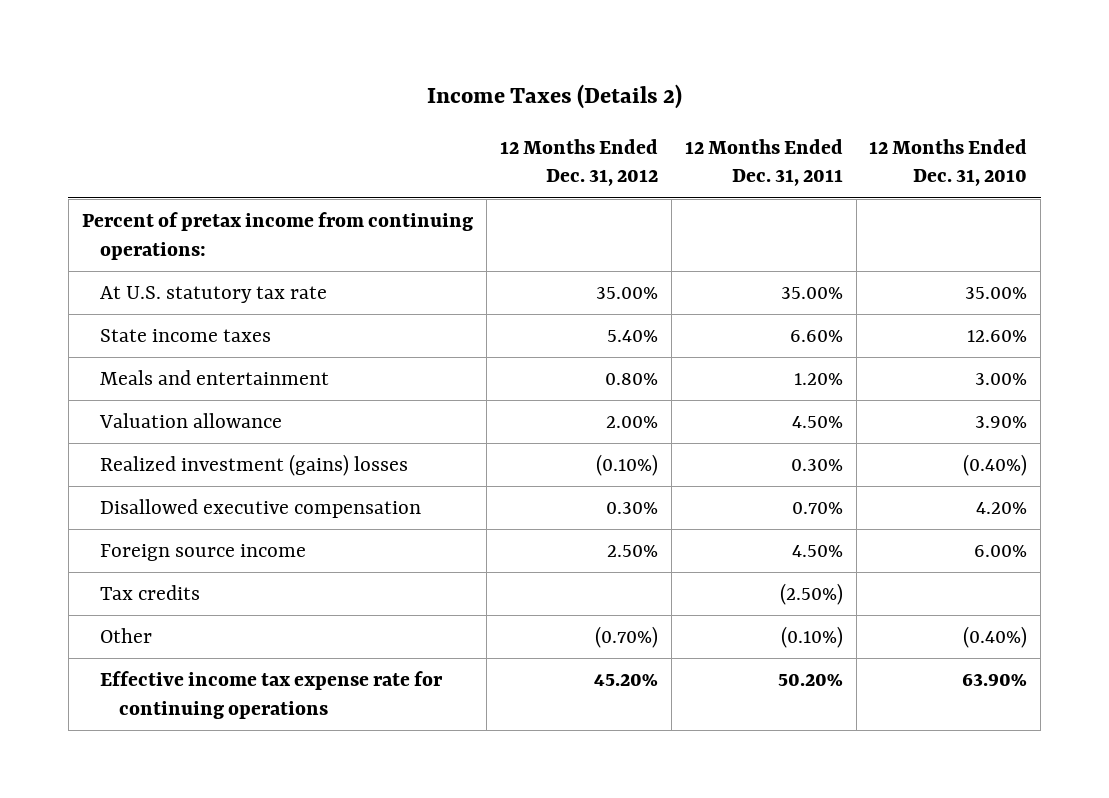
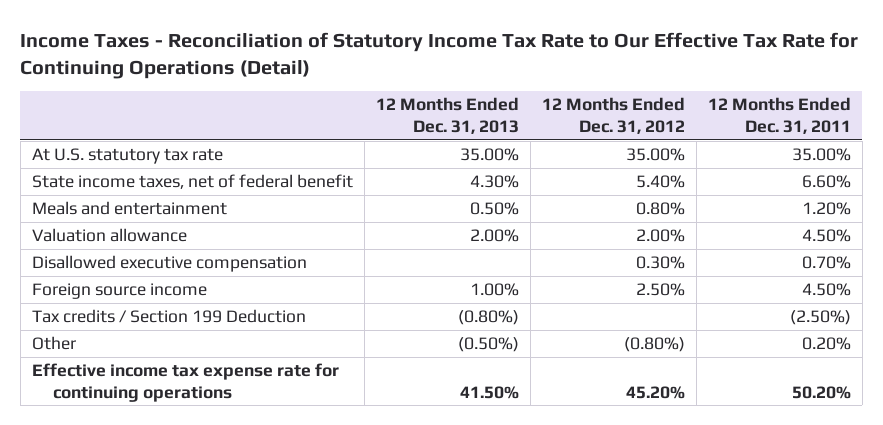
[426,84,682,110] Income Taxes (Details 2) -> [20,32,859,79] Income Taxes - Reconciliation of Statutory Income Tax Rate to Our Effective Tax Rate for Continuing Operations (Detail)
[869,138,1028,187] 12 Months Ended Dec. 31, 2010 -> none
none -> [375,97,519,134] 12 Months Ended Dec. 31, 2013
[81,211,473,260] Percent of pretax income from continuing operations: -> none
[100,328,272,342] State income taxes -> [31,173,353,189] State income taxes, net of federal benefit
[100,453,409,476] Realized investment (gains) losses -> none
[100,584,201,600] Tax credits -> [31,308,306,323] Tax credits / Section 199 Deduction
[594,625,658,648] (0.70%) -> [623,336,685,352] (0.80%)
[780,625,843,648] (0.10%) -> [801,336,851,350] 0.20%

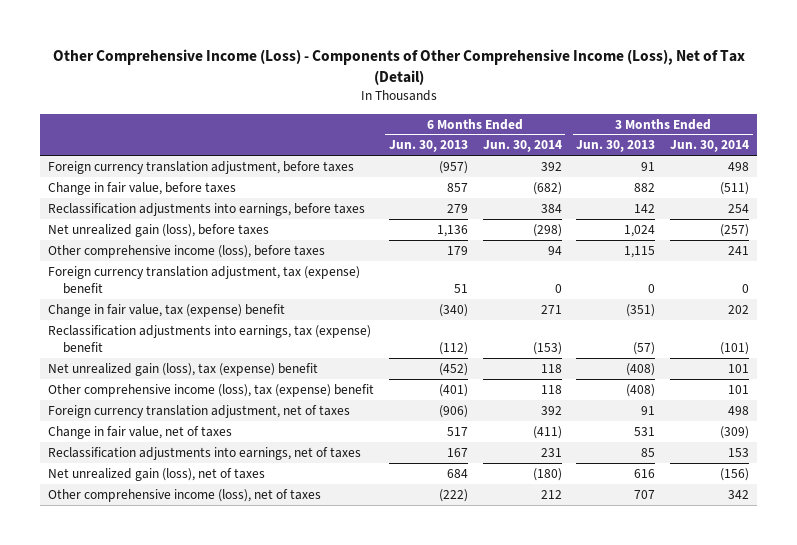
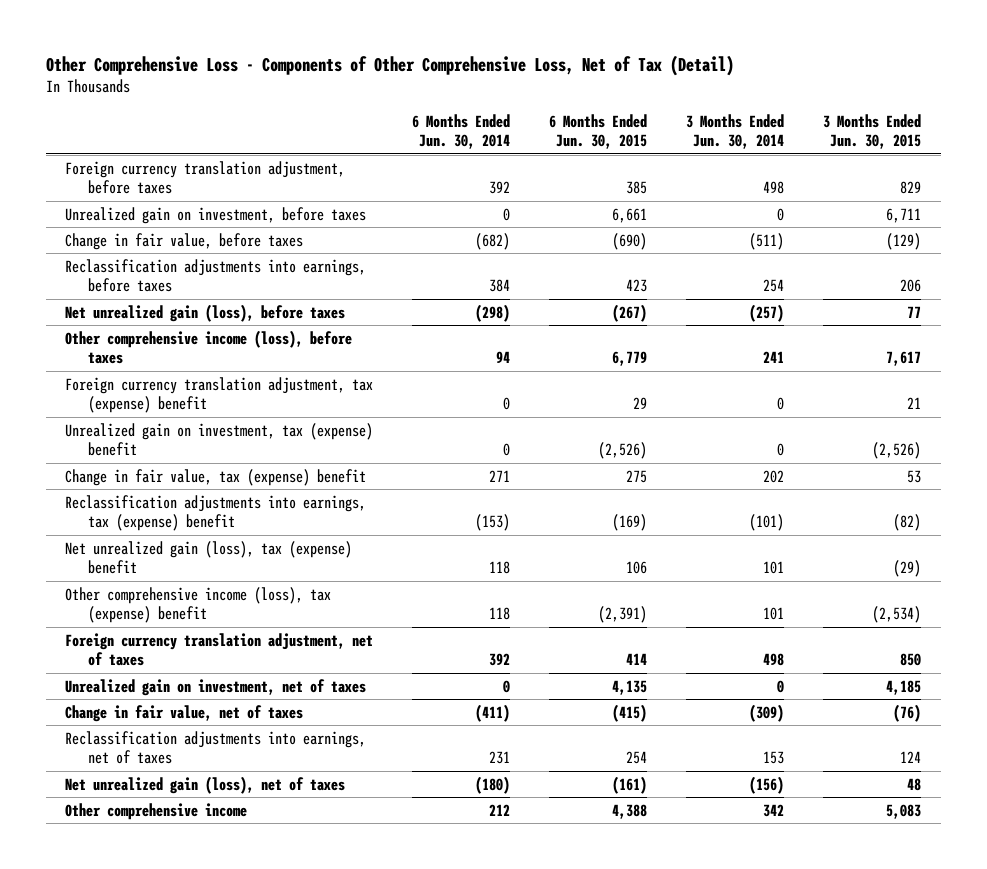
[52,49,745,86] Other Comprehensive Income (Loss) - Components of Other Comprehensive Income (Loss), Net of Tax (Detail) -> [45,54,734,76] Other Comprehensive Loss - Components of Other Comprehensive Loss, Net of Tax (Detail)
[388,140,468,153] Jun. 30, 2013 -> none
[576,140,656,153] Jun. 30, 2013 -> none
none -> [549,113,648,150] 6 Months Ended Jun. 30, 2015
none -> [823,113,922,150] 3 Months Ended Jun. 30, 2015
none -> [65,206,367,224] Unrealized gain on investment, before taxes
none -> [65,422,374,457] Unrealized gain on investment, tax (expense) benefit
none -> [65,678,367,696] Unrealized gain on investment, net of taxes
[47,488,321,502] Other comprehensive income (loss), net of taxes -> [65,802,248,820] Other comprehensive income

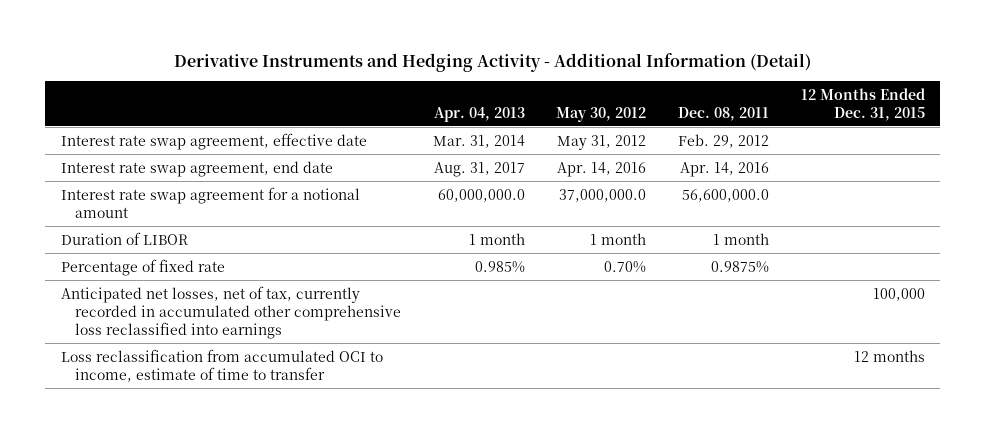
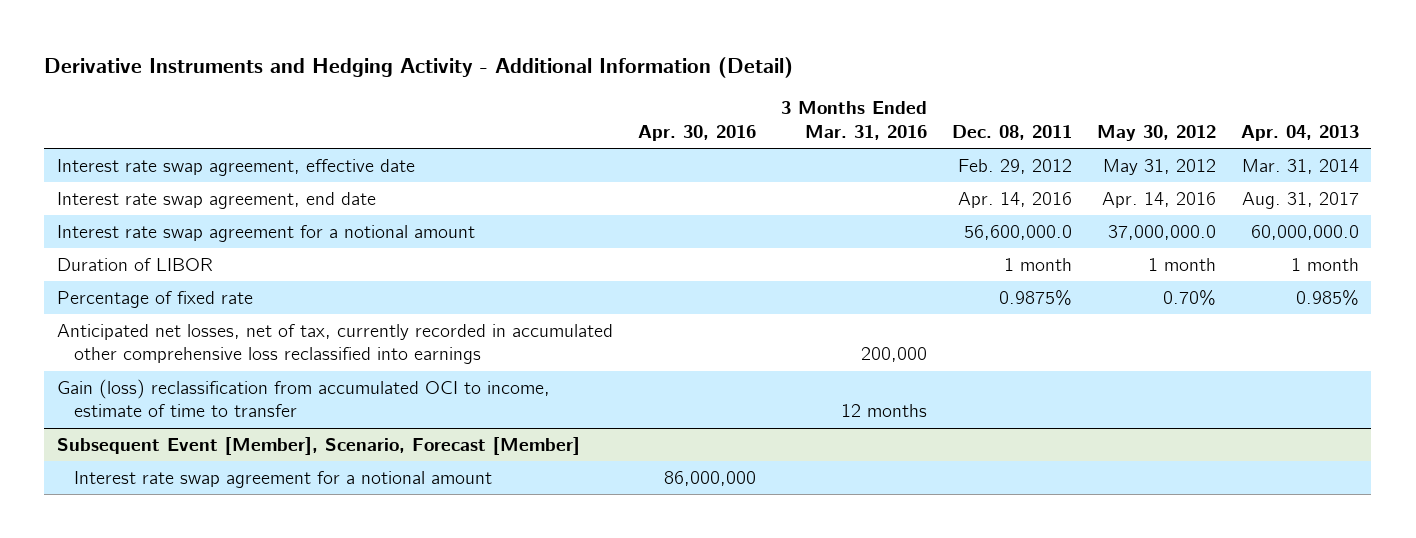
[800,87,925,121] 12 Months Ended Dec. 31, 2015 -> none
none -> [637,124,756,141] Apr. 30, 2016
none -> [780,101,927,140] 3 Months Ended Mar. 31, 2016
[60,348,383,382] Loss reclassification from accumulated OCI to income, estimate of time to transfer -> [56,379,550,418] Gain (loss) reclassification from accumulated OCI to income, estimate of time to transfer
none -> [56,437,580,456] Subsequent Event [Member], Scenario, Forecast [Member]
none -> [74,471,493,489] Interest rate swap agreement for a notional amount

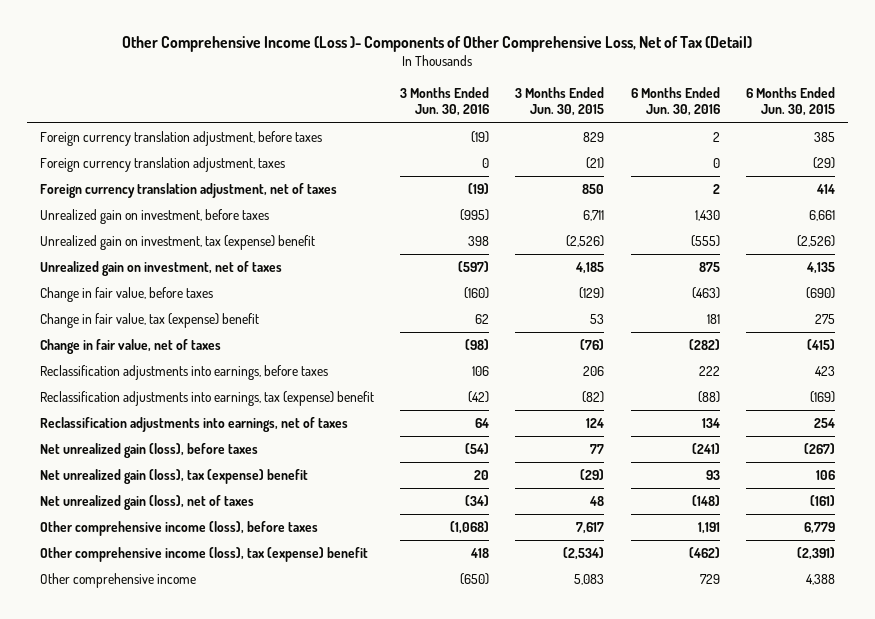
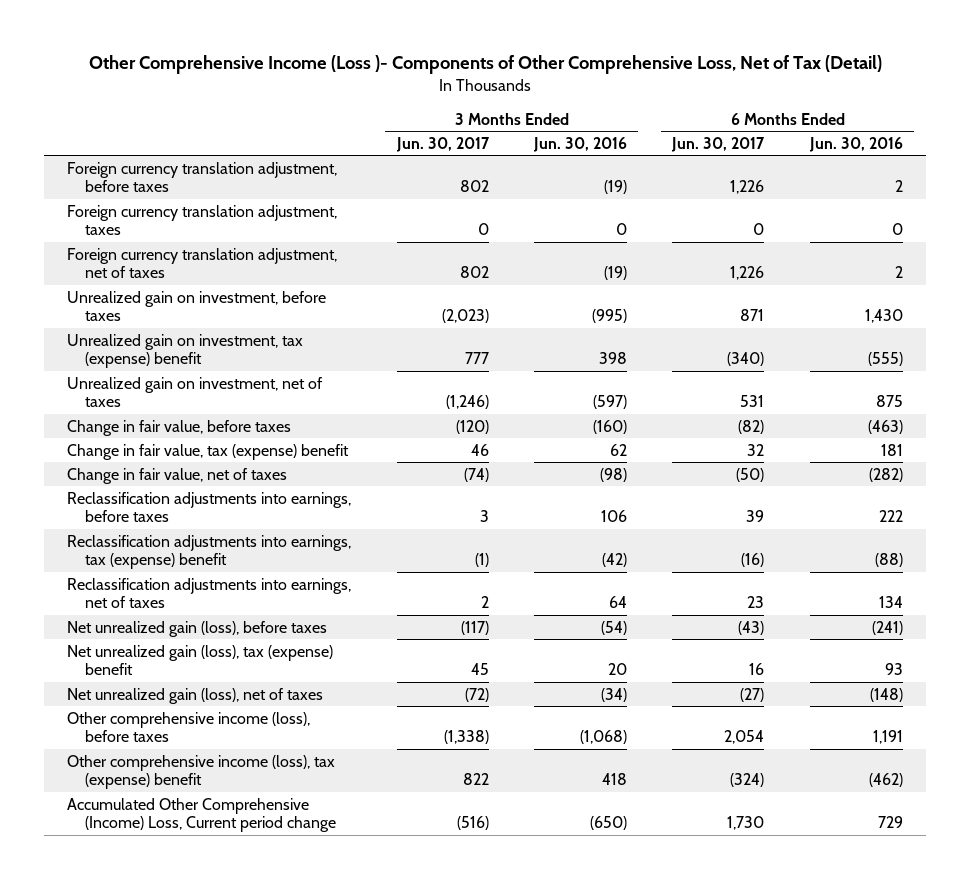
[515,87,605,117] 3 Months Ended Jun. 30, 2015 -> none
[745,87,835,117] 6 Months Ended Jun. 30, 2015 -> none
none -> [395,136,490,152] Jun. 30, 2017
none -> [671,136,766,152] Jun. 30, 2017
[40,573,197,589] Other comprehensive income -> [67,797,337,833] Accumulated Other Comprehensive (Income) Loss, Current period change

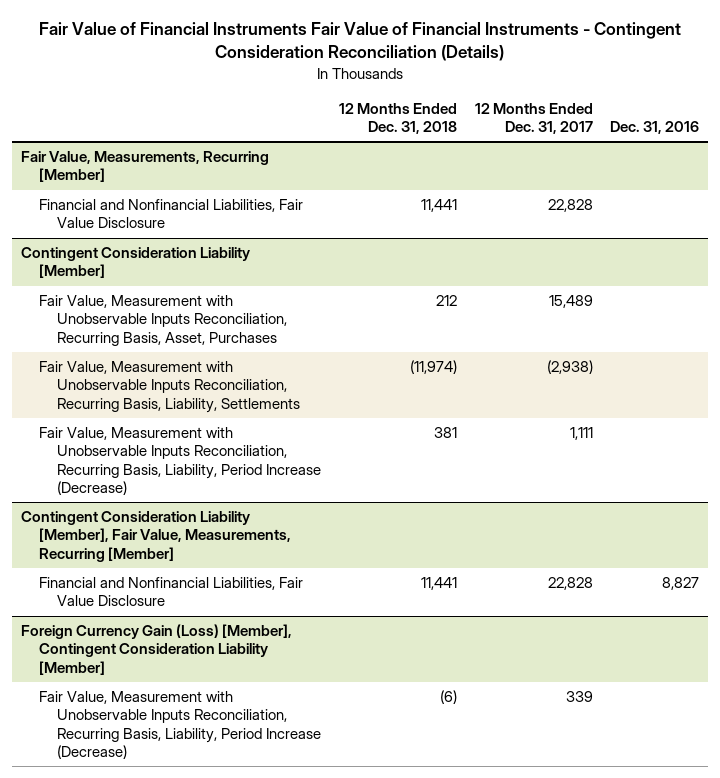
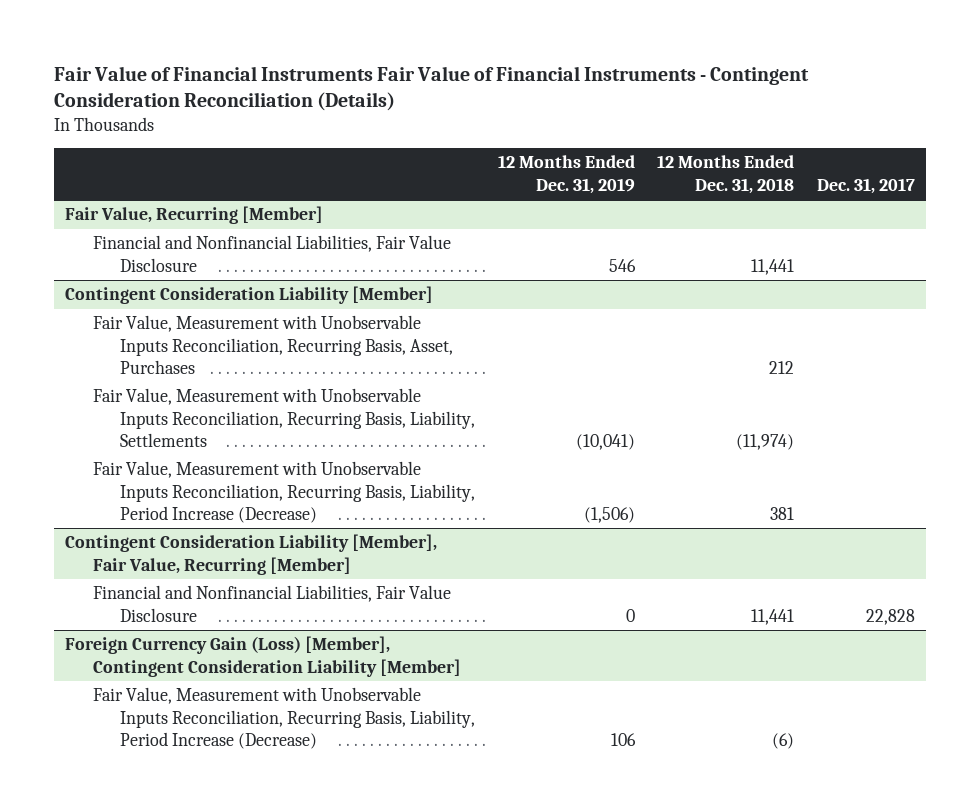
[474,102,593,134] 12 Months Ended Dec. 31, 2017 -> none
[610,120,700,134] Dec. 31, 2016 -> none
none -> [497,155,635,194] 12 Months Ended Dec. 31, 2019
none -> [817,177,916,194] Dec. 31, 2017
[20,151,269,183] Fair Value, Measurements, Recurring [Member] -> [65,206,324,225] Fair Value, Recurring [Member]
[20,511,292,562] Contingent Consideration Liability [Member], Fair Value, Measurements, Recurring [Member] -> [65,534,438,575] Contingent Consideration Liability [Member], Fair Value, Recurring [Member]

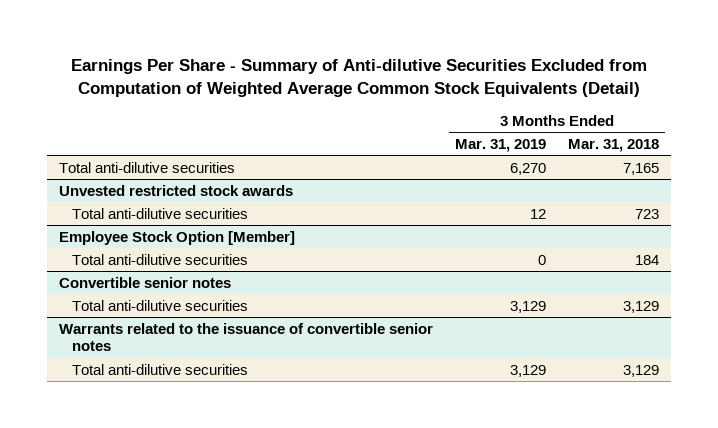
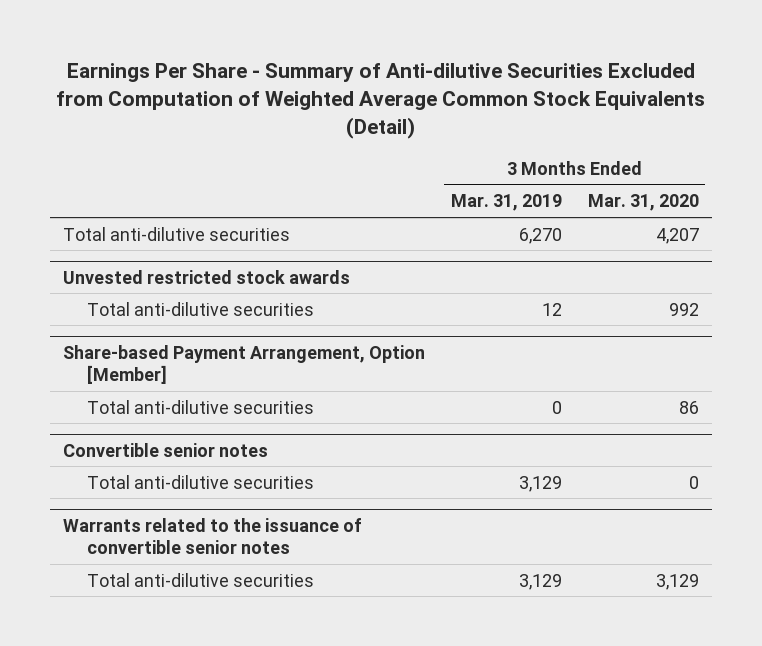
[568,138,660,152] Mar. 31, 2018 -> none
none -> [587,194,699,212] Mar. 31, 2020
[58,230,295,245] Employee Stock Option [Member] -> [62,344,425,384] Share-based Payment Arrangement, Option [Member]

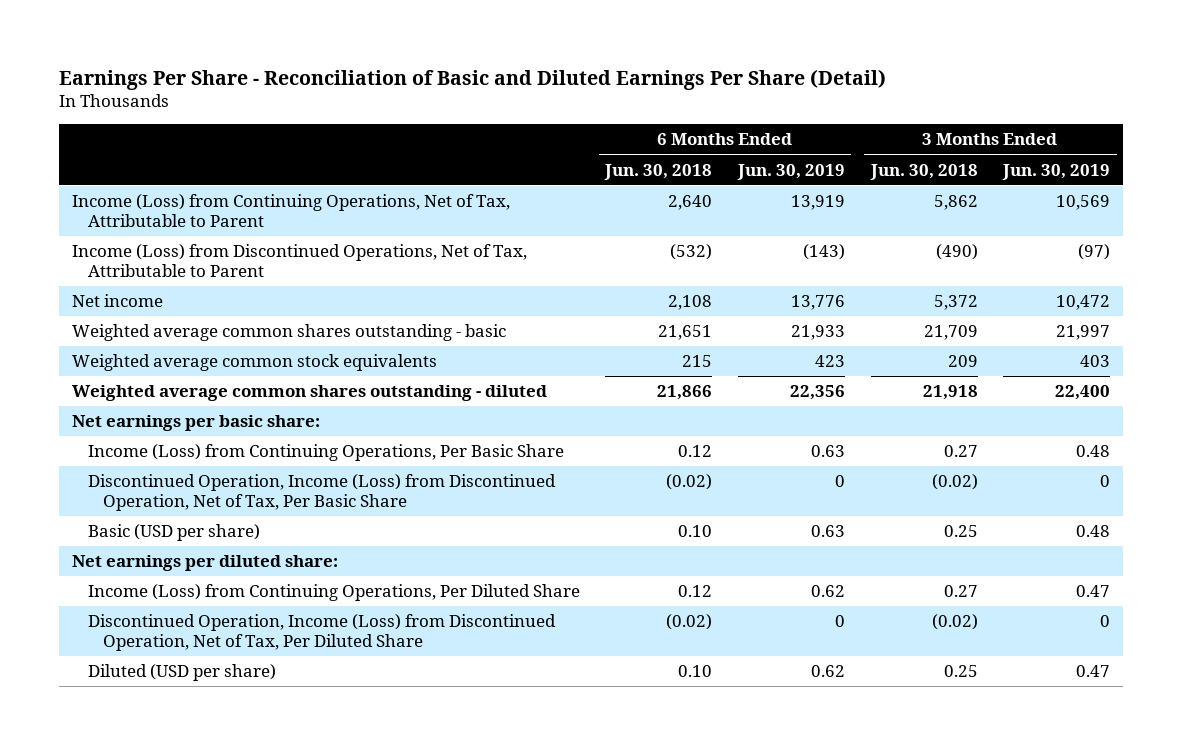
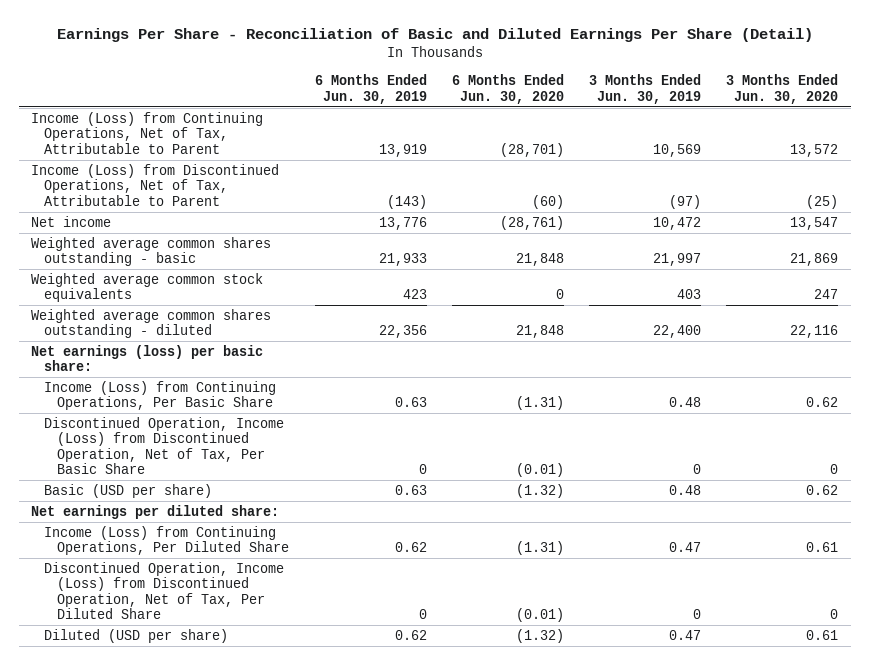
[604,163,713,180] Jun. 30, 2018 -> none
[869,163,978,180] Jun. 30, 2018 -> none
none -> [451,74,564,104] 6 Months Ended Jun. 30, 2020
none -> [726,74,839,104] 3 Months Ended Jun. 30, 2020
[71,415,320,432] Net earnings per basic share: -> [31,344,264,372] Net earnings (loss) per basic share:

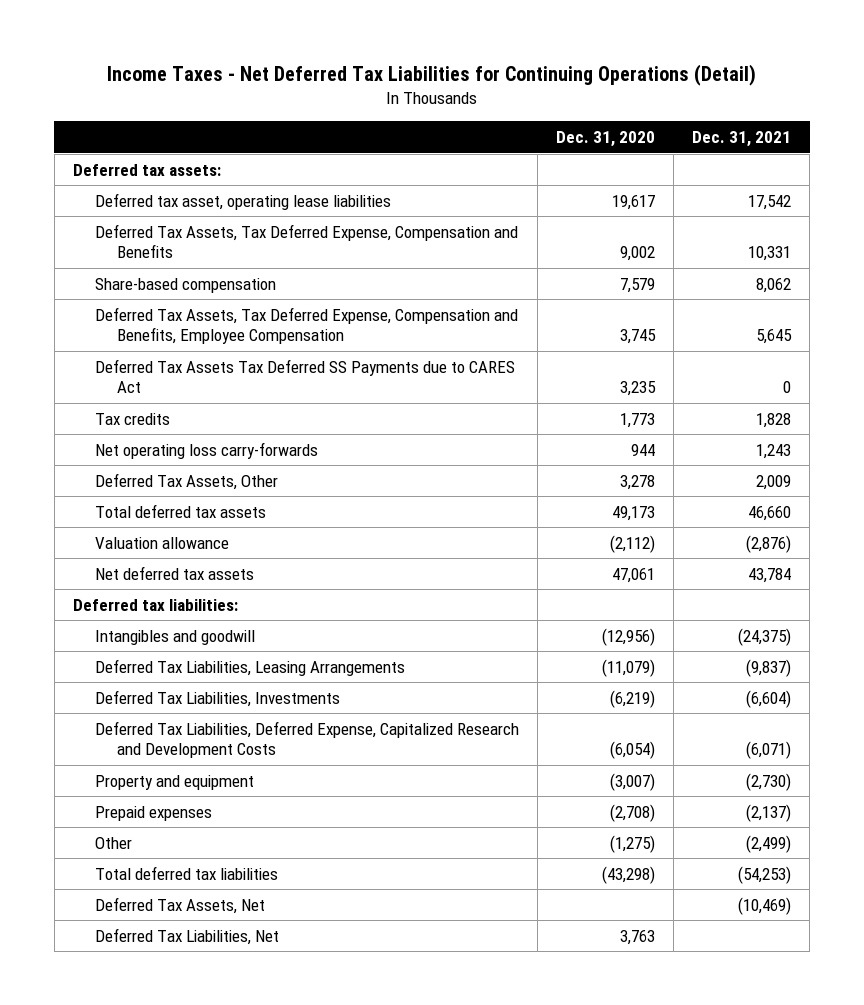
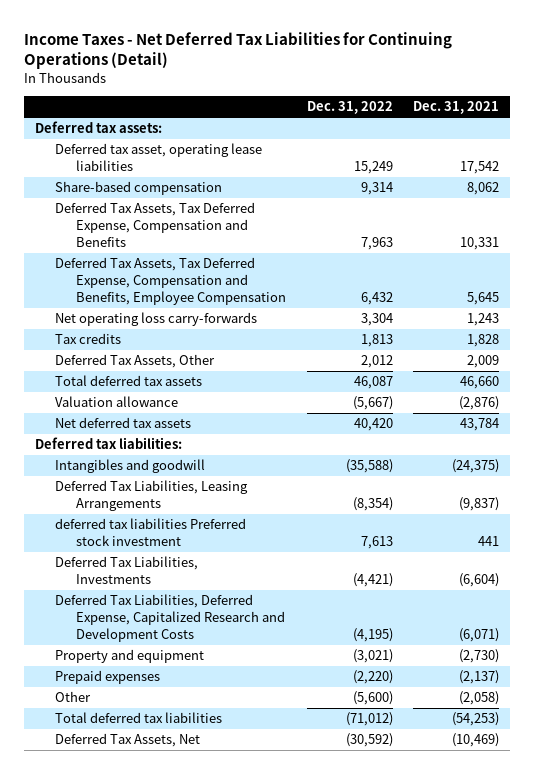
[555,131,655,148] Dec. 31, 2020 -> none
none -> [306,101,393,115] Dec. 31, 2022
[94,223,518,259] Deferred Tax Assets, Tax Deferred Expense, Compensation and Benefits -> [55,202,256,247] Deferred Tax Assets, Tax Deferred Expense, Compensation and Benefits
[94,358,515,394] Deferred Tax Assets Tax Deferred SS Payments due to CARES Act -> none
[94,412,170,425] Tax credits -> [55,333,122,345] Tax credits
none -> [55,518,247,547] deferred tax liabilities Preferred stock investment
[746,834,792,853] (2,499) -> [459,691,500,706] (2,058)
[94,927,279,945] Deferred Tax Liabilities, Net -> none

